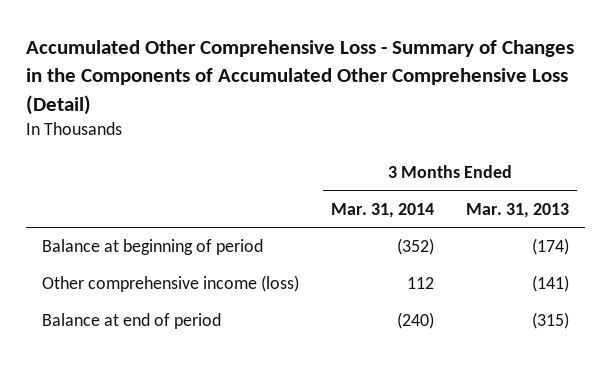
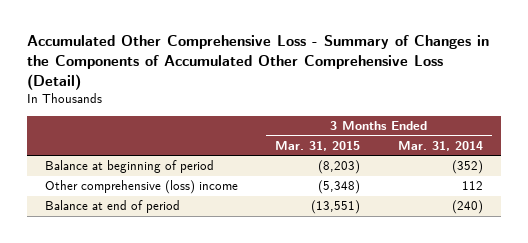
[466,202,570,218] Mar. 31, 2013 -> none
none -> [275,140,361,151] Mar. 31, 2015
[41,275,299,293] Other comprehensive income (loss) -> [45,180,239,195] Other comprehensive (loss) income

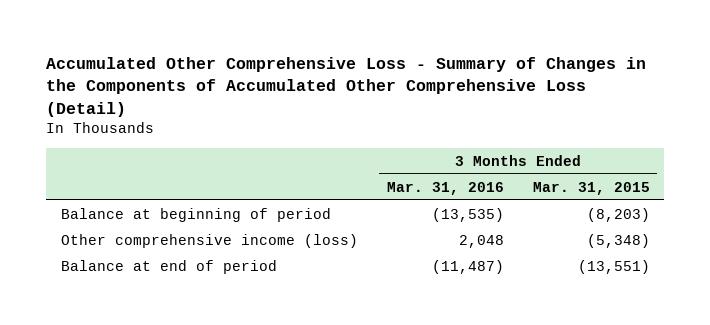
[397,140,483,151] Mar. 31, 2014 -> none
none -> [386,181,504,195] Mar. 31, 2016
[45,180,239,195] Other comprehensive (loss) income -> [60,233,358,248] Other comprehensive income (loss)

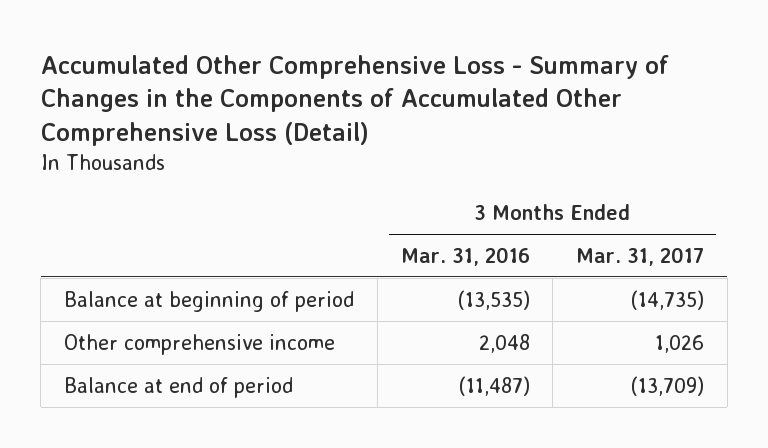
[532,181,650,195] Mar. 31, 2015 -> none
none -> [576,246,705,266] Mar. 31, 2017
[60,233,358,248] Other comprehensive income (loss) -> [63,333,335,355] Other comprehensive income

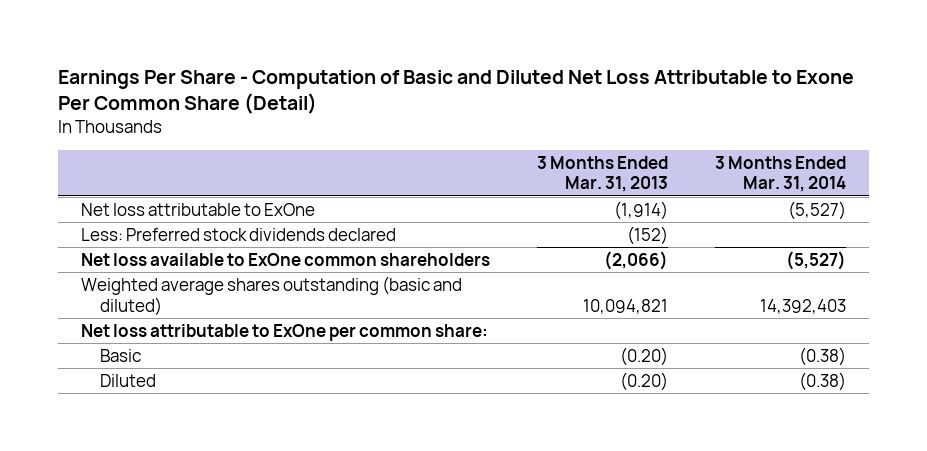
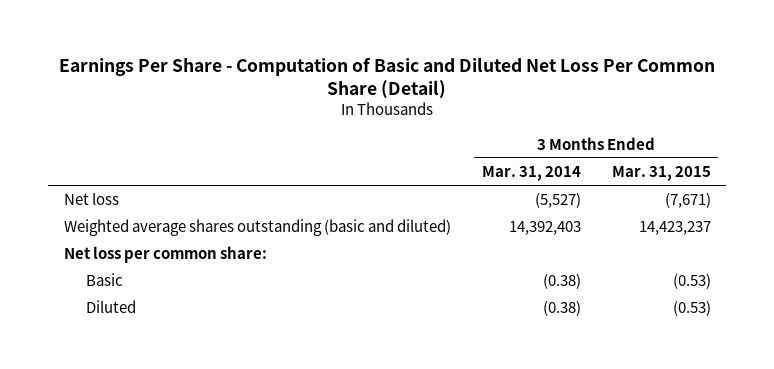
[57,69,854,115] Earnings Per Share - Computation of Basic and Diluted Net Loss Attributable to Exone Per Common Share (Detail) -> [59,56,716,100] Earnings Per Share - Computation of Basic and Diluted Net Loss Per Common Share (Detail)
[536,155,668,193] 3 Months Ended Mar. 31, 2013 -> none
none -> [611,165,711,181] Mar. 31, 2015
[81,227,397,241] Less: Preferred stock dividends declared -> none
[81,252,491,266] Net loss available to ExOne common shareholders -> none
[81,202,316,216] Net loss attributable to ExOne -> [63,192,119,206] Net loss
[81,323,489,341] Net loss attributable to ExOne per common share: -> [63,246,267,264] Net loss per common share:

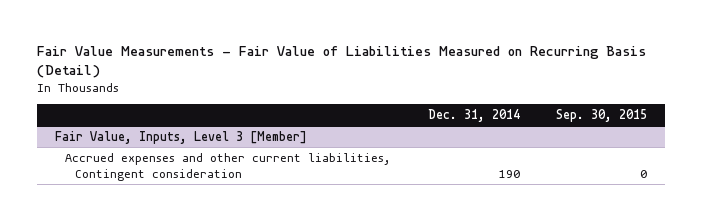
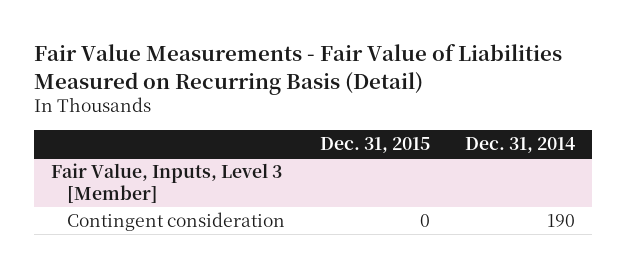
[555,108,647,122] Sep. 30, 2015 -> none
none -> [319,137,430,154] Dec. 31, 2015
[65,152,392,181] Accrued expenses and other current liabilities, Contingent consideration -> [66,211,285,231] Contingent consideration

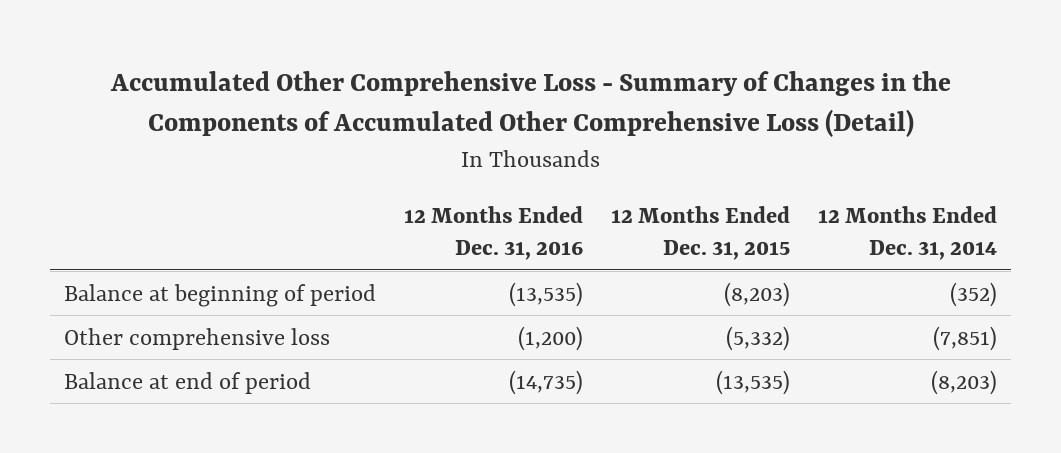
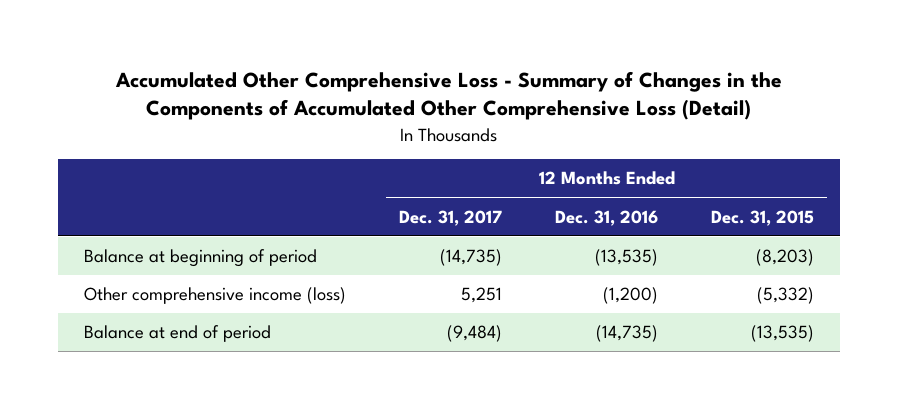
[818,205,998,260] 12 Months Ended Dec. 31, 2014 -> none
none -> [399,209,503,226] Dec. 31, 2017
[64,327,331,350] Other comprehensive loss -> [84,287,347,305] Other comprehensive income (loss)

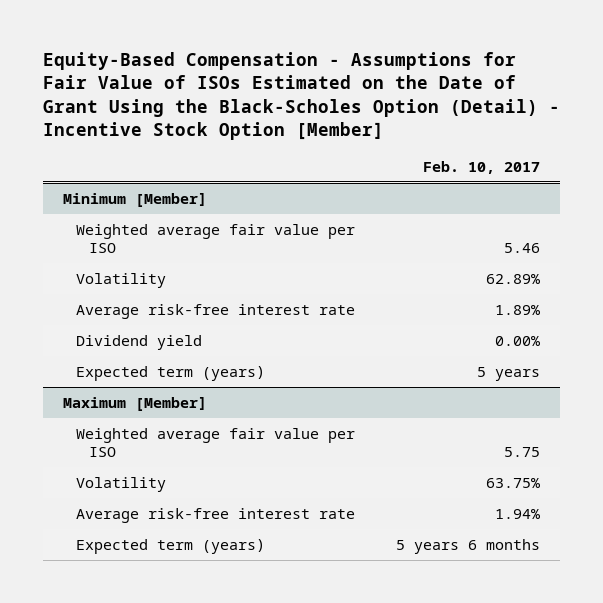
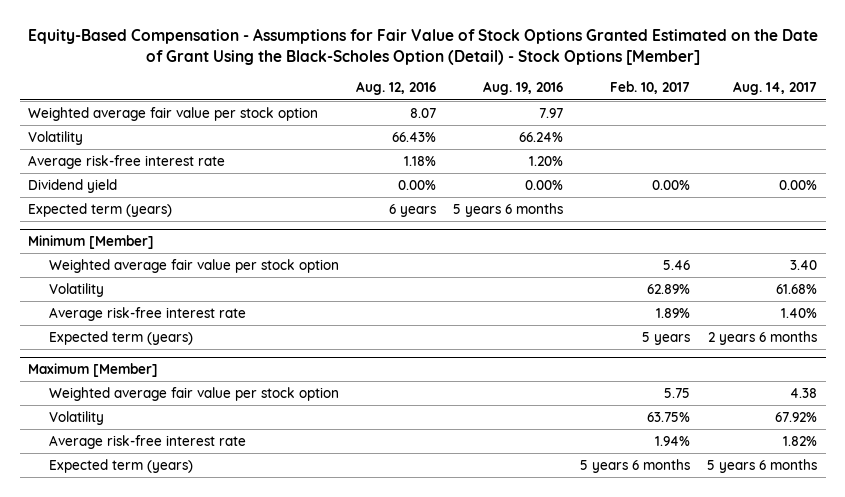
[42,51,560,141] Equity-Based Compensation - Assumptions for Fair Value of ISOs Estimated on the Date of Grant Using the Black-Scholes Option (Detail) - Incentive Stock Option [Member] -> [27,27,818,66] Equity-Based Compensation - Assumptions for Fair Value of Stock Options Granted Estimated on the Date of Grant Using the Black-Scholes Option (Detail) - Stock Options [Member]
none -> [356,81,437,96] Aug. 12, 2016
none -> [483,81,564,96] Aug. 19, 2016
none -> [733,81,818,96] Aug. 14, 2017
none -> [28,106,319,121] Weighted average fair value per stock option
none -> [28,130,84,145] Volatility
none -> [28,154,226,169] Average risk-free interest rate
none -> [28,178,118,193] Dividend yield
none -> [28,202,173,217] Expected term (years)
[75,223,355,254] Weighted average fair value per ISO -> [49,258,340,273] Weighted average fair value per stock option
[75,334,202,350] Dividend yield -> none
[75,427,355,458] Weighted average fair value per ISO -> [49,386,340,401] Weighted average fair value per stock option

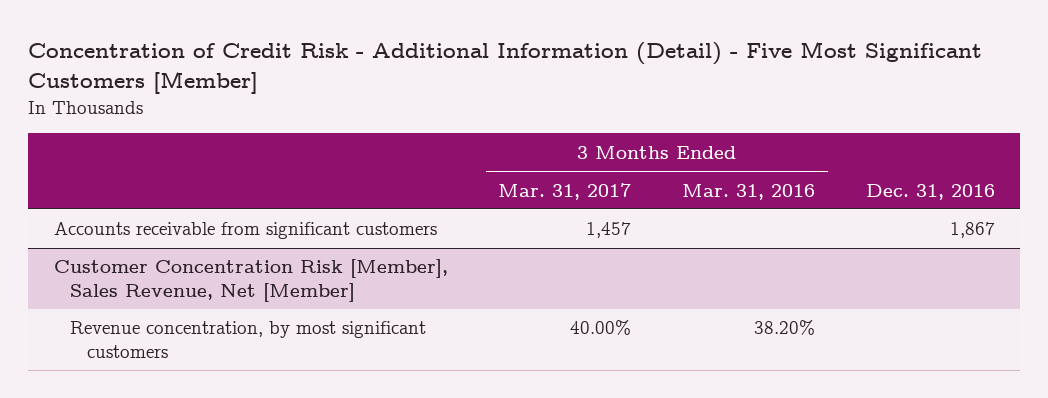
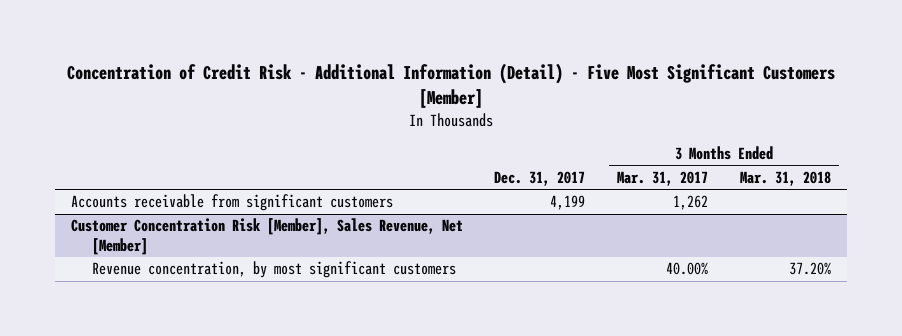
[682,183,816,200] Mar. 31, 2016 -> none
[865,183,995,200] Dec. 31, 2016 -> none
none -> [494,170,586,186] Dec. 31, 2017
none -> [740,170,832,186] Mar. 31, 2018
[586,222,632,239] 1,457 -> [673,195,709,211] 1,262

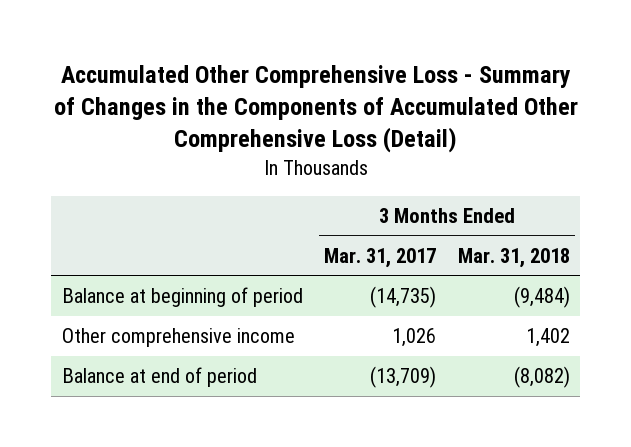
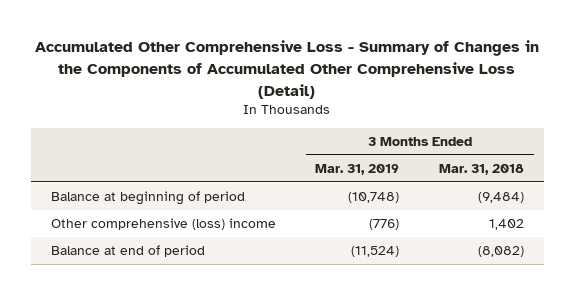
[324,247,437,268] Mar. 31, 2017 -> none
none -> [315,163,400,175] Mar. 31, 2019
[61,328,295,348] Other comprehensive income -> [50,218,276,231] Other comprehensive (loss) income

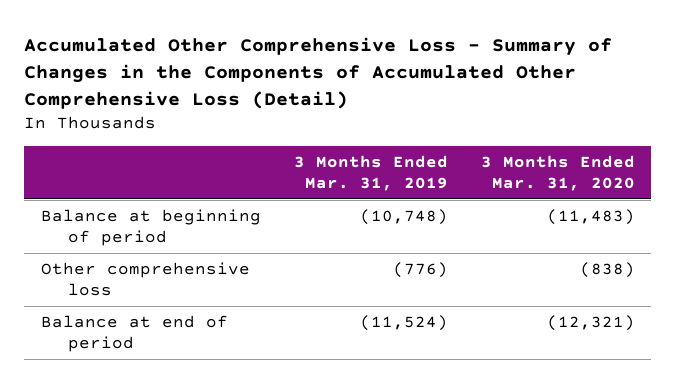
[439,163,525,175] Mar. 31, 2018 -> none
none -> [480,154,635,191] 3 Months Ended Mar. 31, 2020
[50,218,276,231] Other comprehensive (loss) income -> [40,262,250,297] Other comprehensive loss

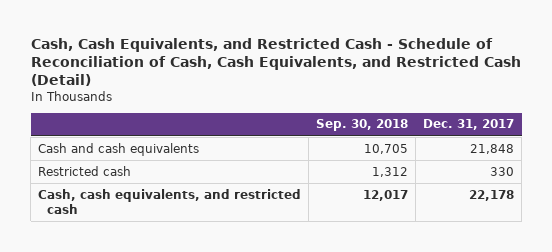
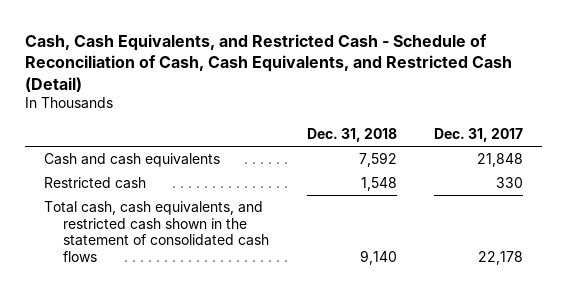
[316,119,409,132] Sep. 30, 2018 -> none
none -> [306,128,397,143] Dec. 31, 2018
[38,188,302,214] Cash, cash equivalents, and restricted cash -> [43,201,270,262] Total cash, cash equivalents, and restricted cash shown in the statement of consolidated cash flows

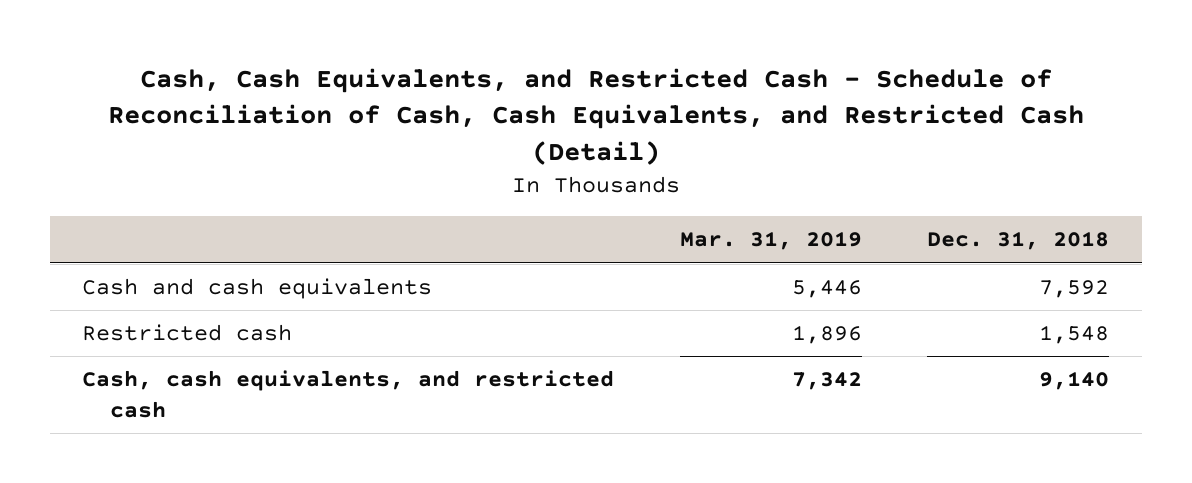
[434,128,524,143] Dec. 31, 2017 -> none
none -> [679,231,862,251] Mar. 31, 2019
[43,201,270,262] Total cash, cash equivalents, and restricted cash shown in the statement of consolidated cash flows -> [82,370,615,418] Cash, cash equivalents, and restricted cash

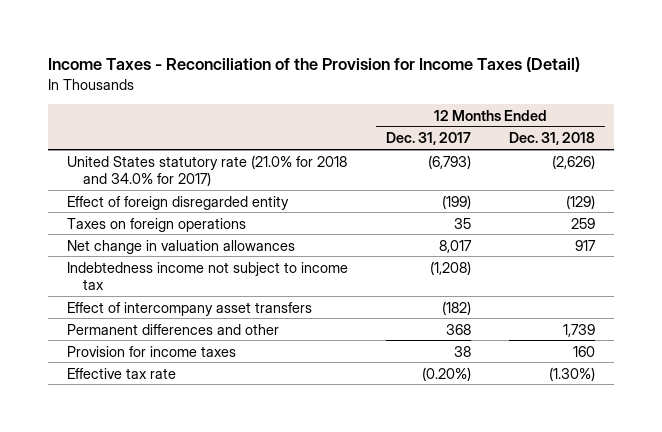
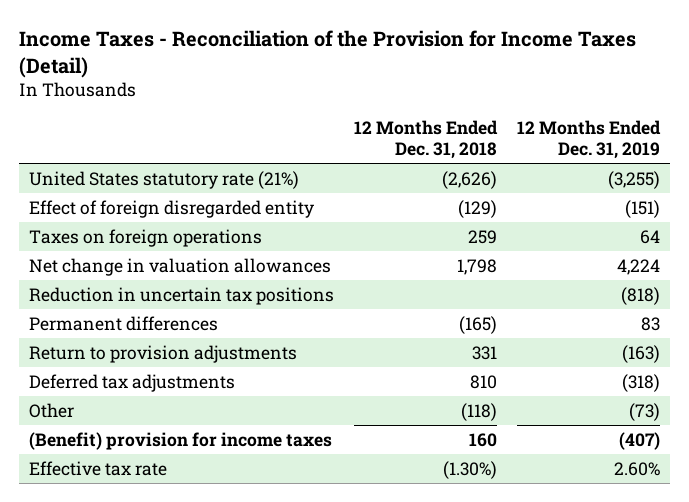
[386,132,472,146] Dec. 31, 2017 -> none
none -> [517,119,662,160] 12 Months Ended Dec. 31, 2019
[66,154,347,187] United States statutory rate (21.0% for 2018 and 34.0% for 2017) -> [28,170,299,189] United States statutory rate (21%)
[66,261,348,291] Indebtedness income not subject to income tax -> none
[66,301,312,316] Effect of intercompany asset transfers -> none
[575,239,597,251] 917 -> [456,258,497,275] 1,798
none -> [28,286,334,305] Reduction in uncertain tax positions
none -> [28,315,218,331] Permanent differences
none -> [28,344,297,363] Return to provision adjustments
none -> [28,373,235,392] Deferred tax adjustments
[66,323,279,335] Permanent differences and other -> [28,402,74,418] Other
[563,323,596,337] 1,739 -> [460,402,497,421] (118)
[66,345,236,357] Provision for income taxes -> [28,431,332,450] (Benefit) provision for income taxes

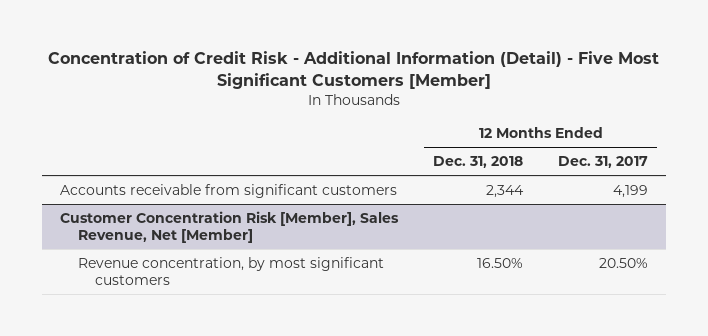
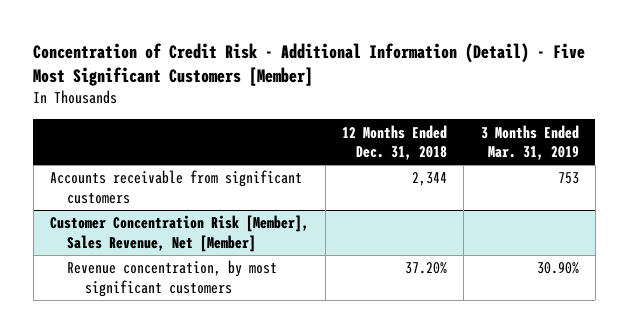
[558,156,649,169] Dec. 31, 2017 -> none
none -> [480,124,579,160] 3 Months Ended Mar. 31, 2019
[476,257,523,268] 16.50% -> [405,262,448,275] 37.20%

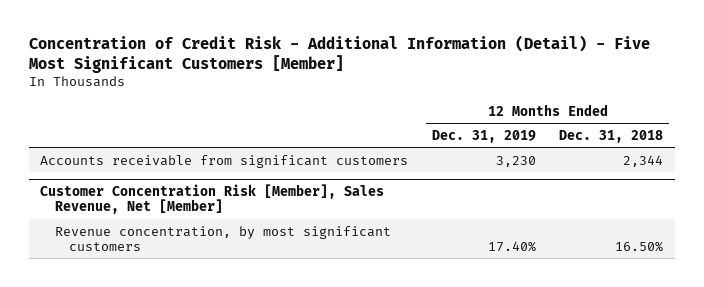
[480,124,579,160] 3 Months Ended Mar. 31, 2019 -> none
none -> [431,129,536,143] Dec. 31, 2019
[405,262,448,275] 37.20% -> [615,240,664,252] 16.50%

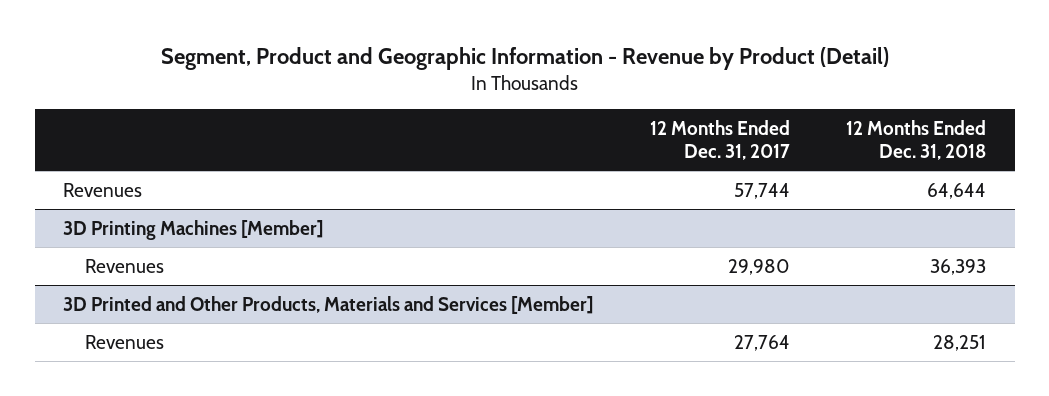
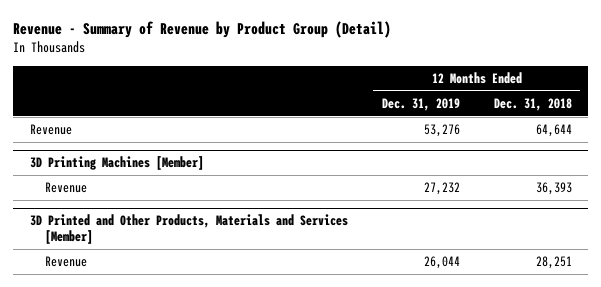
[160,47,889,71] Segment, Product and Geographic Information - Revenue by Product (Detail) -> [12,20,391,38] Revenue - Summary of Revenue by Product Group (Detail)
[649,119,790,161] 12 Months Ended Dec. 31, 2017 -> none
none -> [381,98,460,112] Dec. 31, 2019
[62,182,142,197] Revenues -> [29,124,72,136] Revenue
[85,258,165,273] Revenues -> [45,182,88,194] Revenue
[85,334,165,349] Revenues -> [45,256,88,268] Revenue

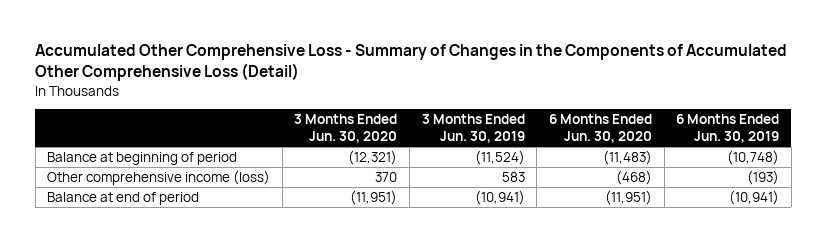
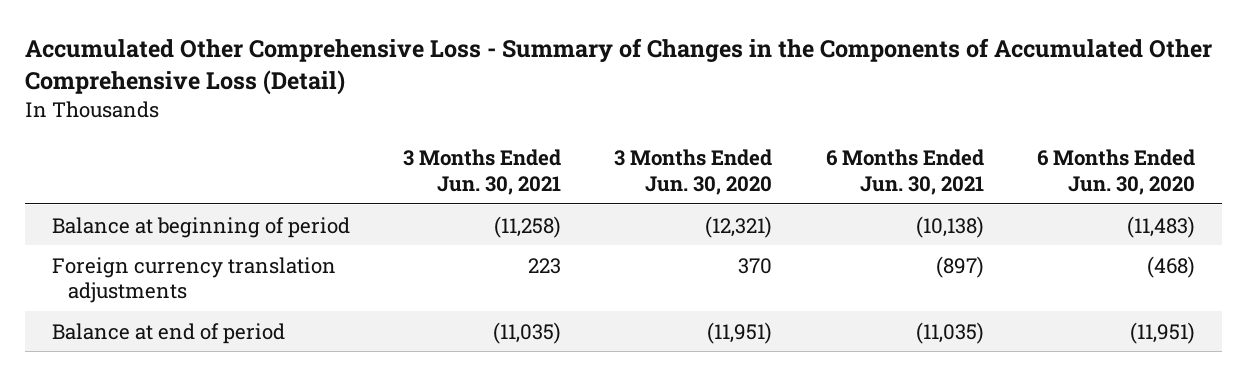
[421,114,525,143] 3 Months Ended Jun. 30, 2019 -> none
[676,114,780,143] 6 Months Ended Jun. 30, 2019 -> none
none -> [403,149,562,196] 3 Months Ended Jun. 30, 2021
none -> [825,149,984,196] 6 Months Ended Jun. 30, 2021
[47,170,271,186] Other comprehensive income (loss) -> [51,256,336,304] Foreign currency translation adjustments

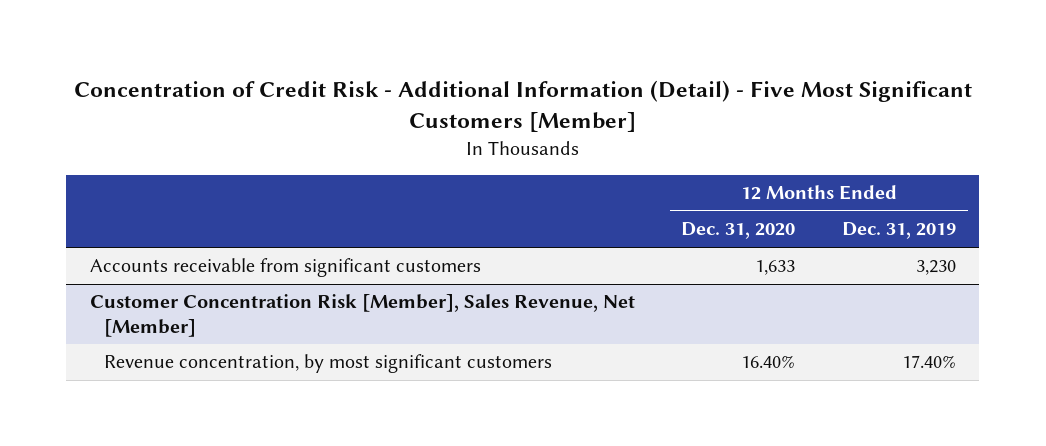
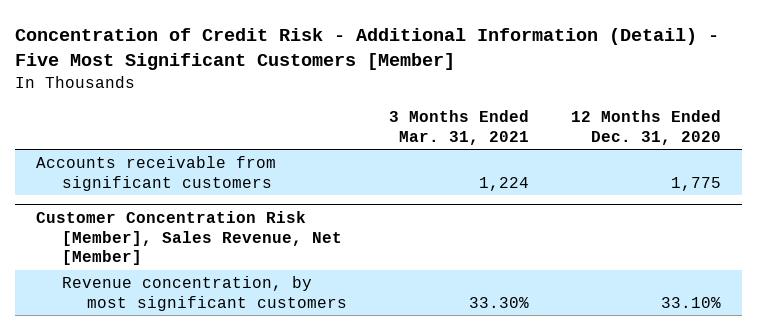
[842,222,957,240] Dec. 31, 2019 -> none
none -> [388,110,529,145] 3 Months Ended Mar. 31, 2021
[755,260,796,276] 1,633 -> [671,176,722,191] 1,775
[741,355,796,369] 16.40% -> [661,296,722,308] 33.10%

